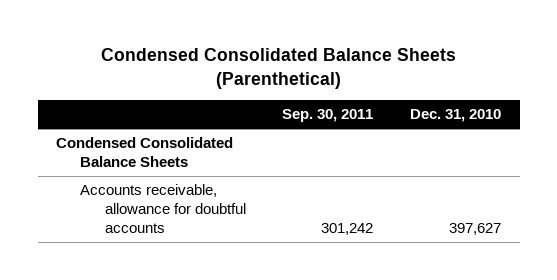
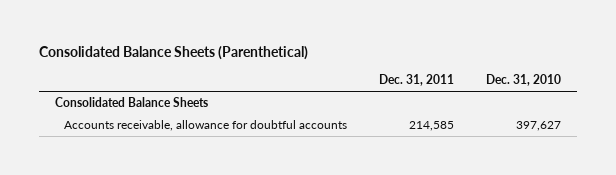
[100,48,456,89] Condensed Consolidated Balance Sheets (Parenthetical) -> [38,45,308,60] Consolidated Balance Sheets (Parenthetical)
[282,109,374,123] Sep. 30, 2011 -> none
none -> [379,74,455,87] Dec. 31, 2011
[56,137,234,168] Condensed Consolidated Balance Sheets -> [54,97,208,108] Consolidated Balance Sheets

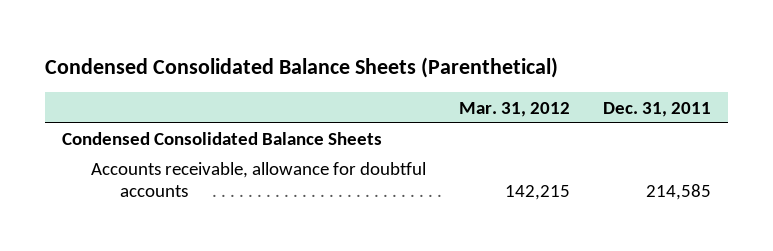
[38,45,308,60] Consolidated Balance Sheets (Parenthetical) -> [44,56,558,78] Condensed Consolidated Balance Sheets (Parenthetical)
[485,74,561,87] Dec. 31, 2010 -> none
none -> [459,101,571,117] Mar. 31, 2012
[54,97,208,108] Consolidated Balance Sheets -> [61,132,382,146] Condensed Consolidated Balance Sheets

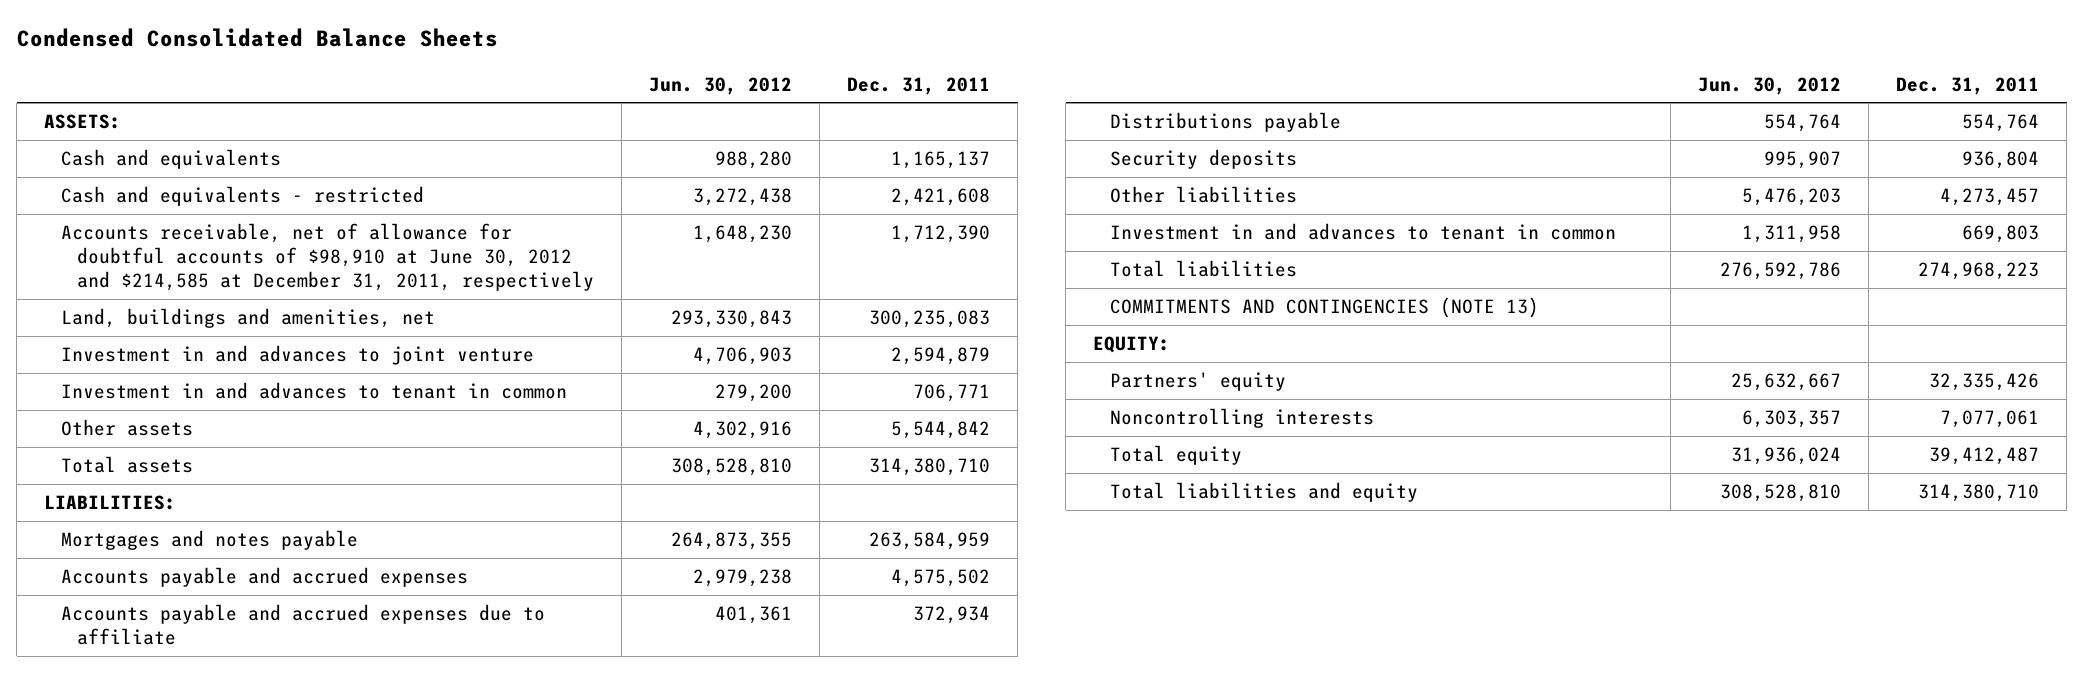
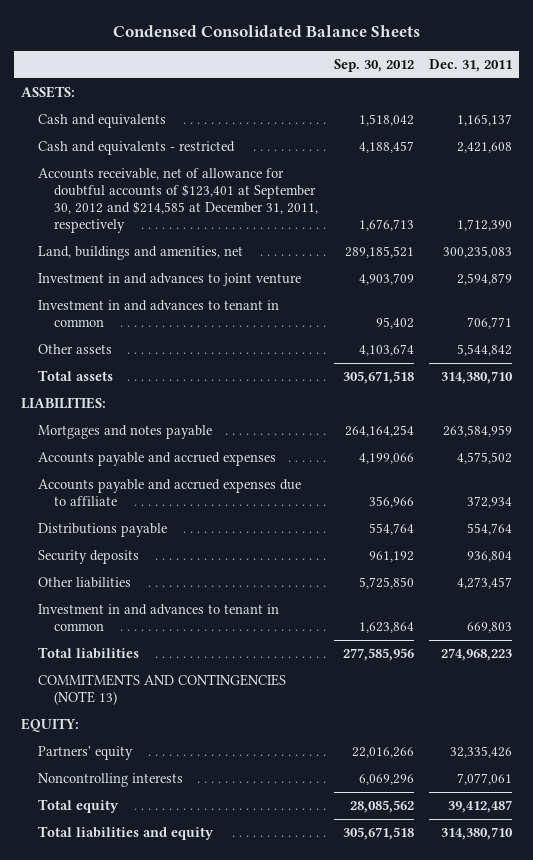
[649,76,793,95] Jun. 30, 2012 -> none
none -> [333,59,414,73] Sep. 30, 2012
[60,223,595,292] Accounts receivable, net of allowance for doubtful accounts of $98,910 at June 30, 2012 and $214,585 at December 31, 2011, respectively -> [37,168,319,234] Accounts receivable, net of allowance for doubtful accounts of $123,401 at September 30, 2012 and $214,585 at December 31, 2011, respectively

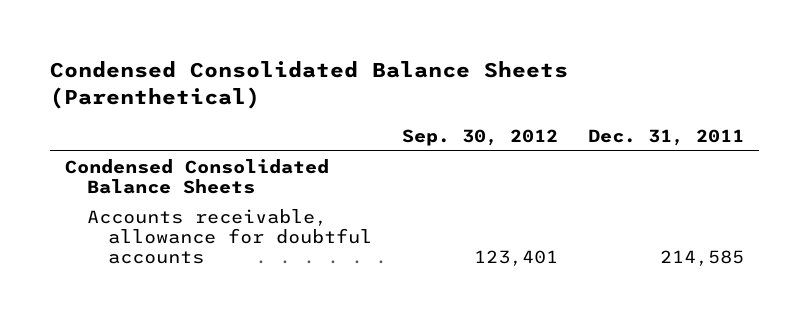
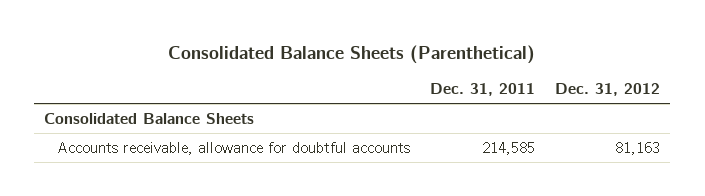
[50,61,569,110] Condensed Consolidated Balance Sheets (Parenthetical) -> [168,44,536,64] Consolidated Balance Sheets (Parenthetical)
[401,129,558,147] Sep. 30, 2012 -> none
none -> [555,83,661,97] Dec. 31, 2012
[65,158,330,195] Condensed Consolidated Balance Sheets -> [44,112,255,124] Consolidated Balance Sheets

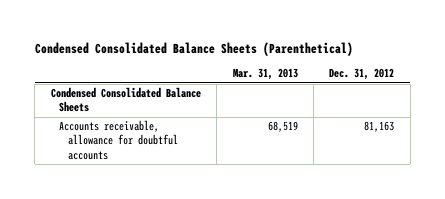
[168,44,536,64] Consolidated Balance Sheets (Parenthetical) -> [34,41,353,56] Condensed Consolidated Balance Sheets (Parenthetical)
[429,83,535,97] Dec. 31, 2011 -> none
none -> [232,68,298,81] Mar. 31, 2013
[44,112,255,124] Consolidated Balance Sheets -> [50,87,201,113] Condensed Consolidated Balance Sheets

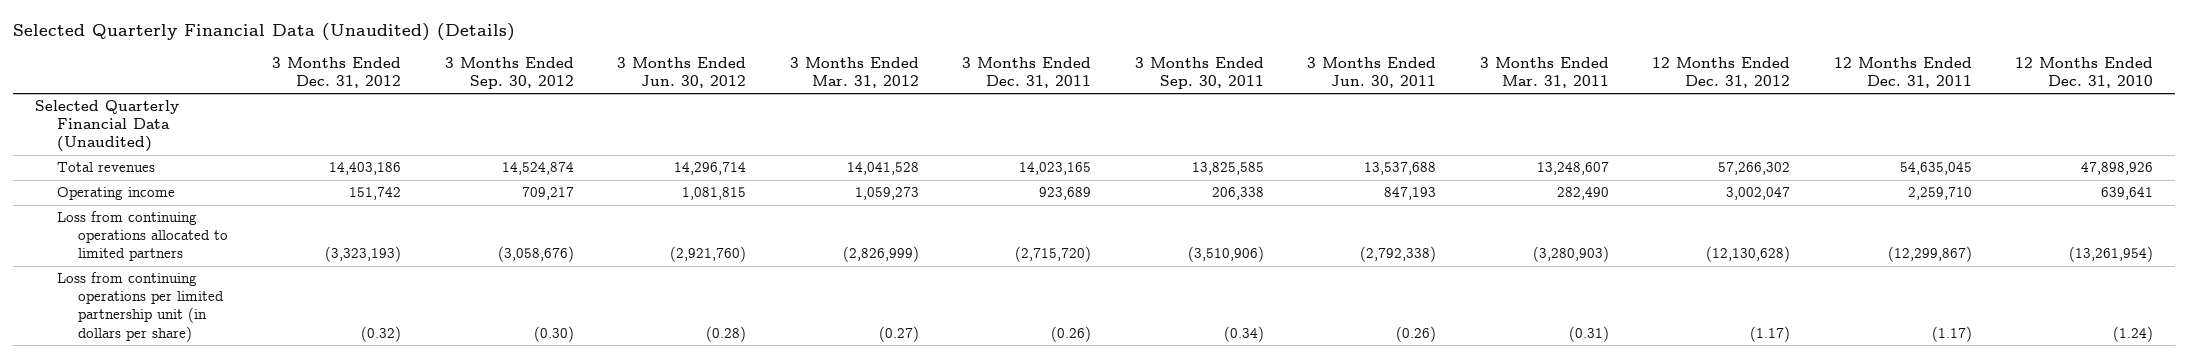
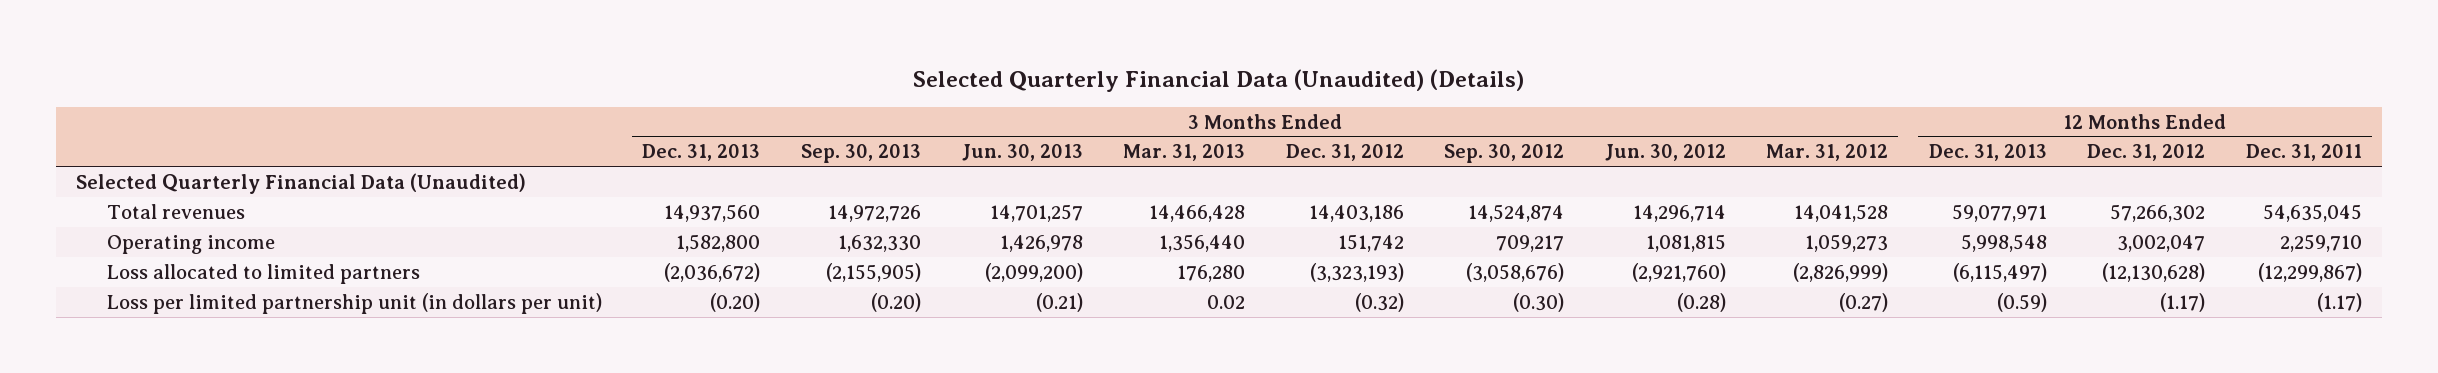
[962,57,1092,89] 3 Months Ended Dec. 31, 2011 -> none
[1134,57,1264,90] 3 Months Ended Sep. 30, 2011 -> none
[1307,57,1437,89] 3 Months Ended Jun. 30, 2011 -> none
[1479,57,1609,89] 3 Months Ended Mar. 31, 2011 -> none
[2015,57,2154,89] 12 Months Ended Dec. 31, 2010 -> none
none -> [642,144,761,162] Dec. 31, 2013
none -> [800,144,921,164] Sep. 30, 2013
none -> [961,144,1083,162] Jun. 30, 2013
none -> [1123,144,1246,162] Mar. 31, 2013
none -> [1928,144,2047,162] Dec. 31, 2013
[56,211,229,262] Loss from continuing operations allocated to limited partners -> [106,263,420,284] Loss allocated to limited partners
[56,272,225,342] Loss from continuing operations per limited partnership unit (in dollars per share) -> [106,292,602,314] Loss per limited partnership unit (in dollars per unit)

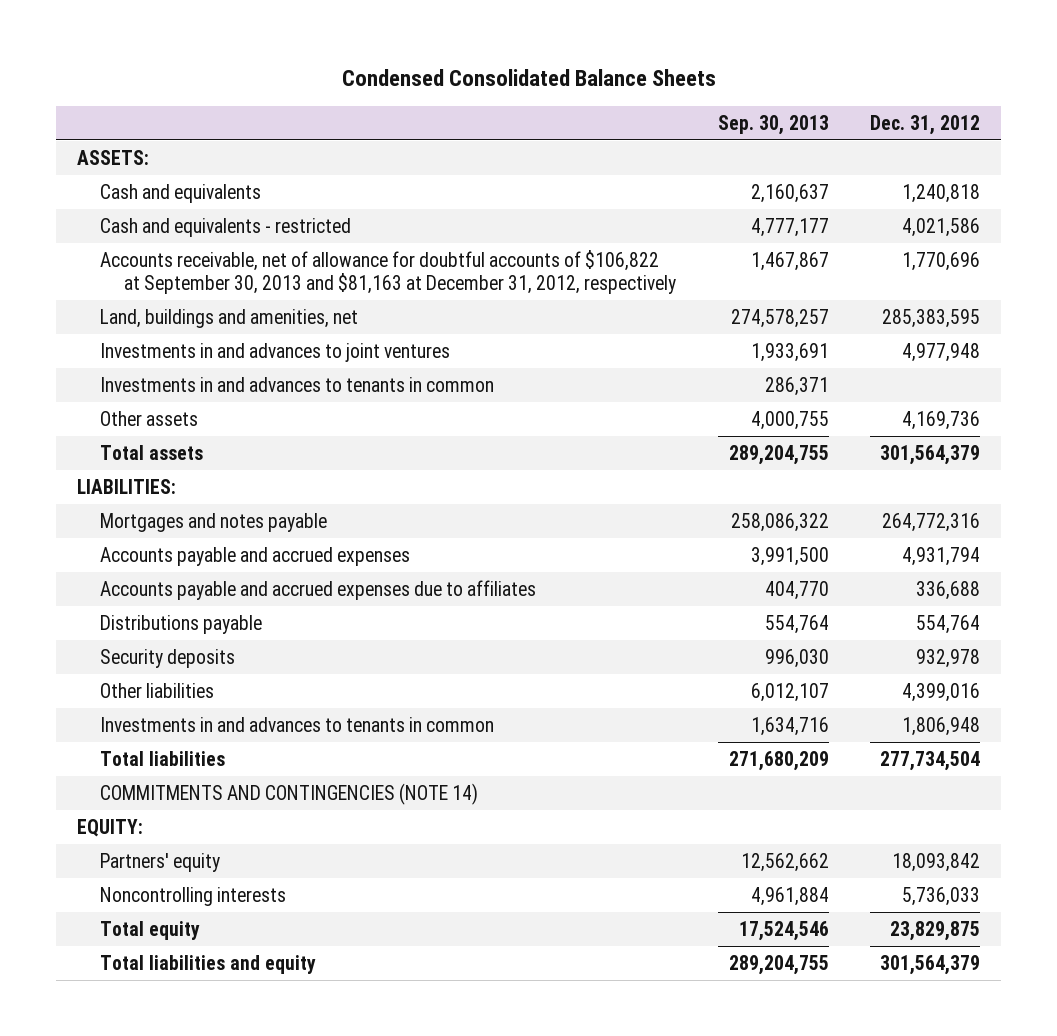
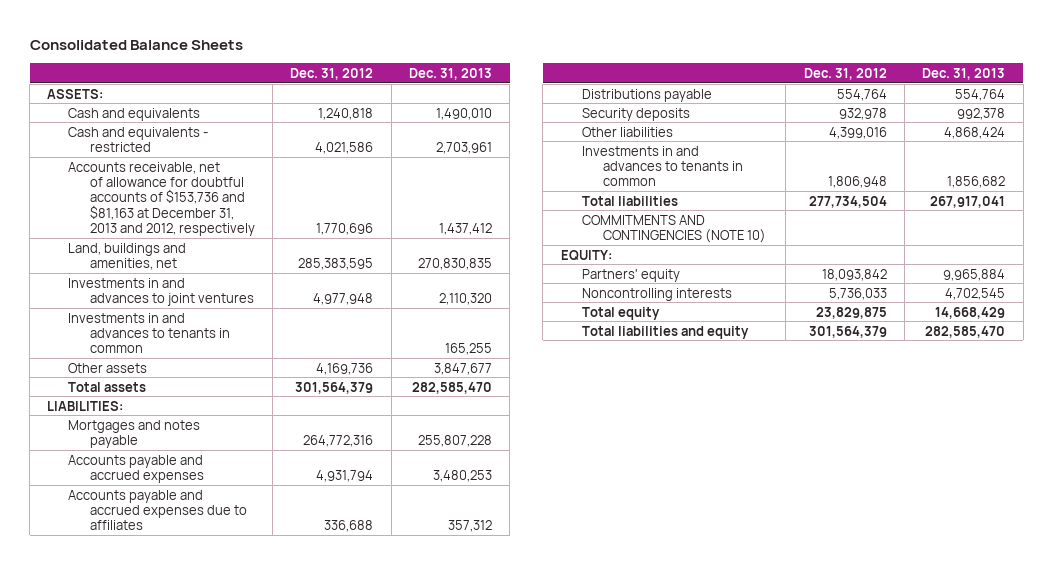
[341,69,716,87] Condensed Consolidated Balance Sheets -> [29,40,243,51] Consolidated Balance Sheets
[717,114,829,135] Sep. 30, 2013 -> none
none -> [409,67,493,80] Dec. 31, 2013
[100,249,676,295] Accounts receivable, net of allowance for doubtful accounts of $106,822 at September 30, 2013 and $81,163 at December 31, 2012, respectively -> [68,161,255,237] Accounts receivable, net of allowance for doubtful accounts of $153,736 and $81,163 at December 31, 2013 and 2012, respectively
[100,782,479,805] COMMITMENTS AND CONTINGENCIES (NOTE 14) -> [581,214,766,243] COMMITMENTS AND CONTINGENCIES (NOTE 10)

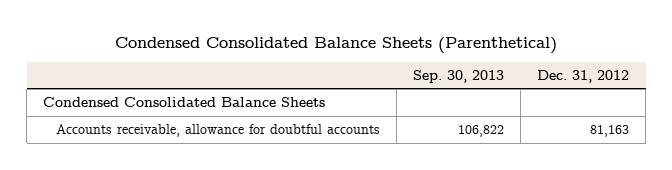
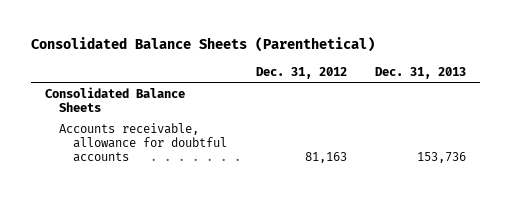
[115,36,558,54] Condensed Consolidated Balance Sheets (Parenthetical) -> [30,37,375,53] Consolidated Balance Sheets (Parenthetical)
[413,69,505,83] Sep. 30, 2013 -> none
none -> [375,66,467,79] Dec. 31, 2013
[43,97,326,108] Condensed Consolidated Balance Sheets -> [44,86,185,112] Consolidated Balance Sheets

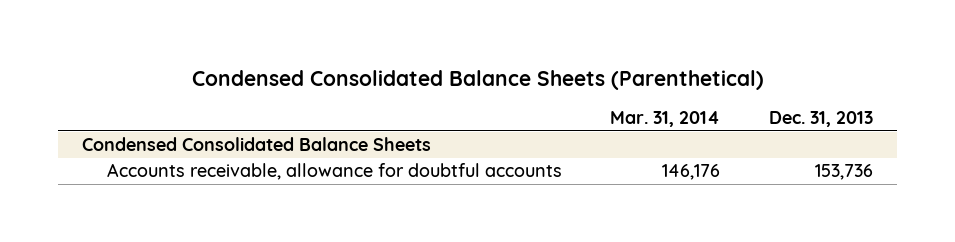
[30,37,375,53] Consolidated Balance Sheets (Parenthetical) -> [191,70,764,91] Condensed Consolidated Balance Sheets (Parenthetical)
[255,66,347,79] Dec. 31, 2012 -> none
none -> [610,111,721,128] Mar. 31, 2014
[44,86,185,112] Consolidated Balance Sheets -> [82,137,432,152] Condensed Consolidated Balance Sheets

